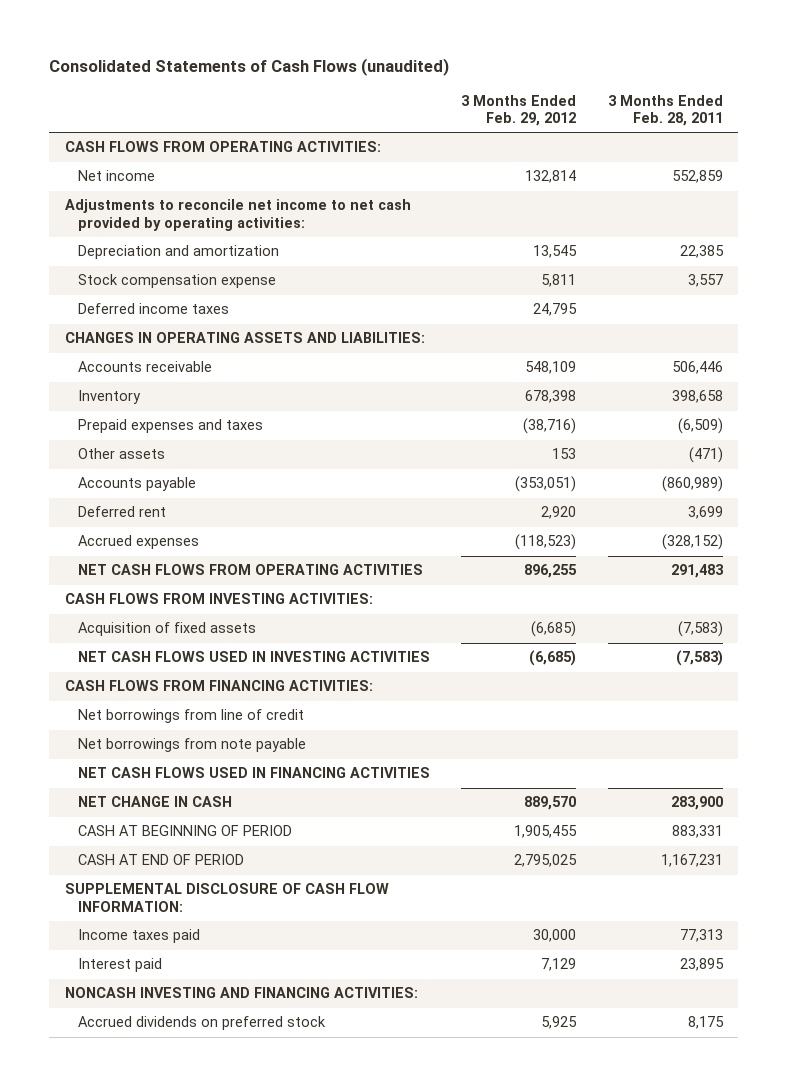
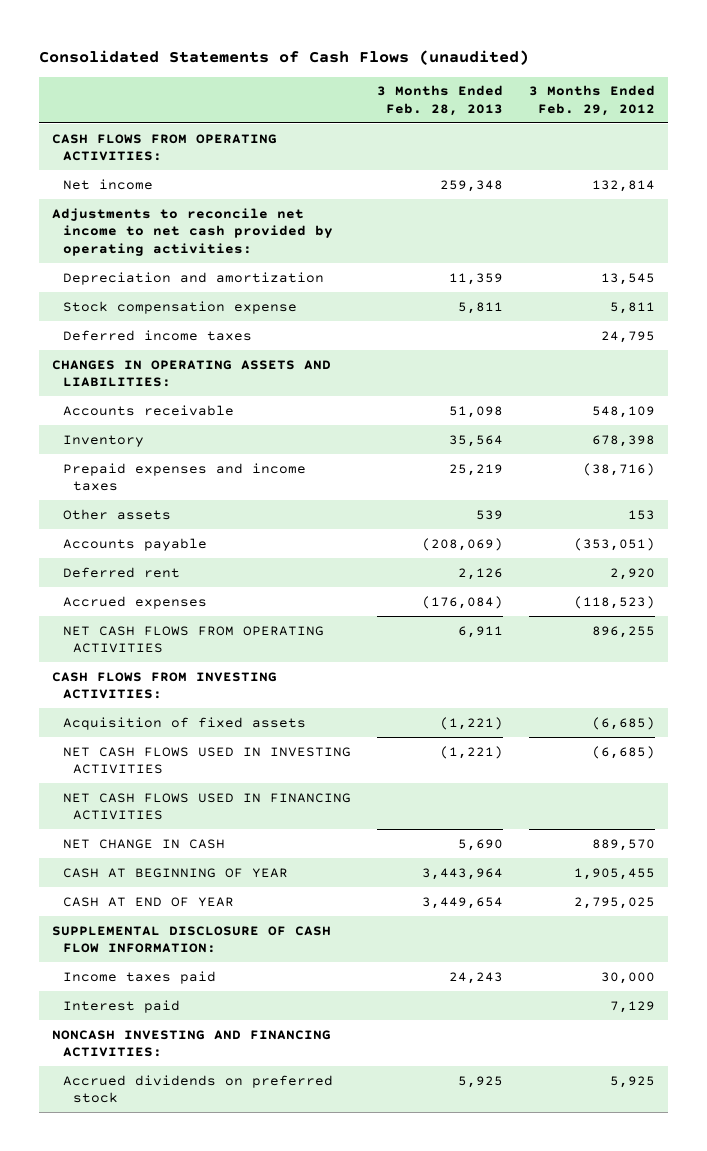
[607,94,723,127] 3 Months Ended Feb. 28, 2011 -> none
none -> [376,85,503,116] 3 Months Ended Feb. 28, 2013
[78,419,264,434] Prepaid expenses and taxes -> [62,462,306,492] Prepaid expenses and income taxes
[64,680,373,692] CASH FLOWS FROM FINANCING ACTIVITIES: -> none
[78,709,305,724] Net borrowings from line of credit -> none
[78,738,307,753] Net borrowings from note payable -> none
[78,825,293,837] CASH AT BEGINNING OF PERIOD -> [62,867,288,878] CASH AT BEGINNING OF YEAR
[78,854,245,866] CASH AT END OF PERIOD -> [62,896,234,907] CASH AT END OF YEAR

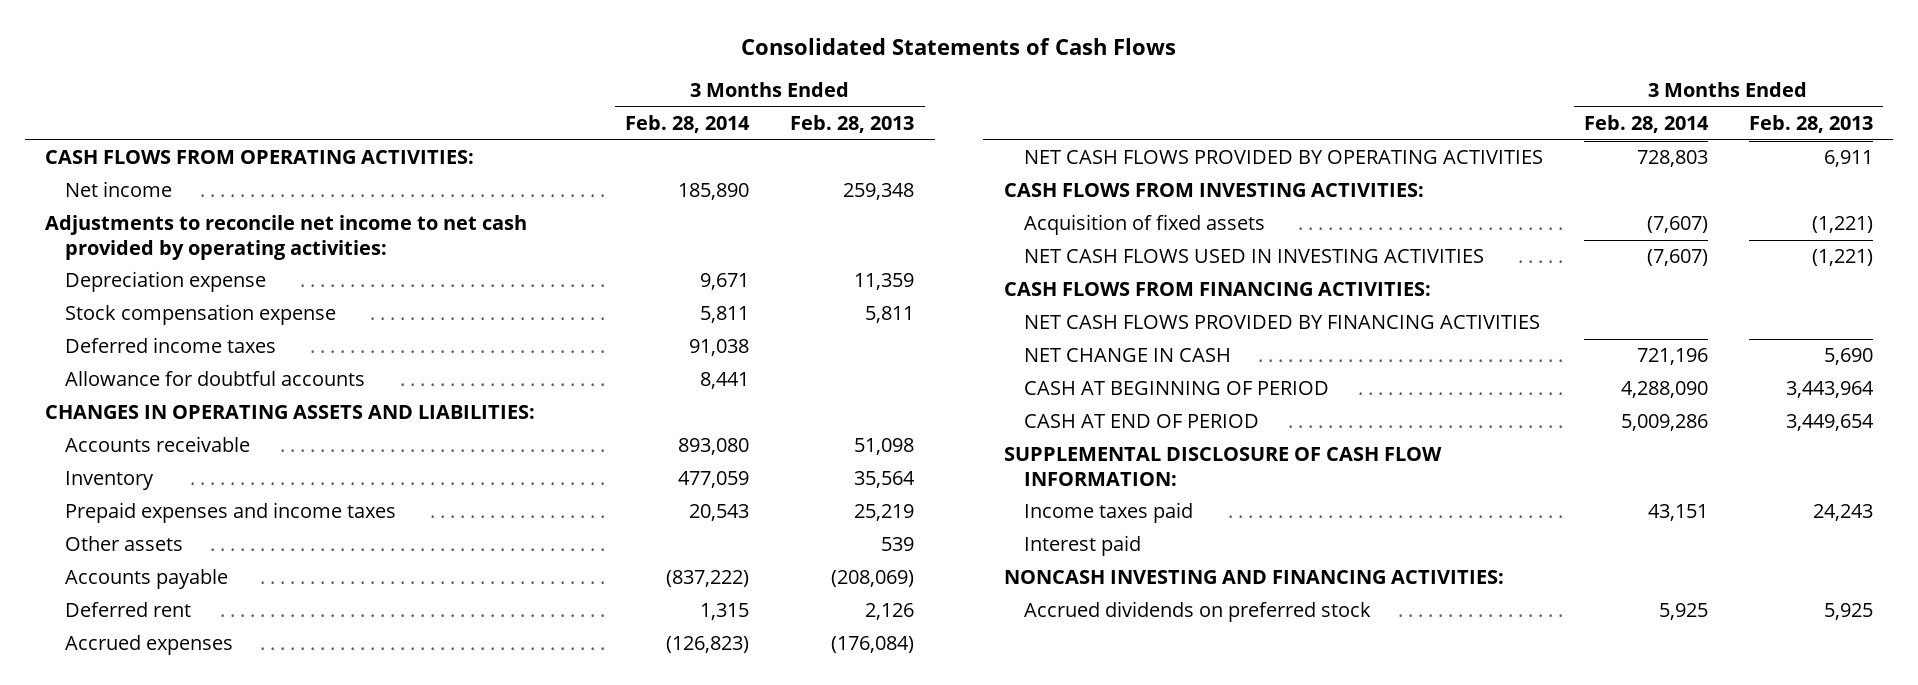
[39,49,530,65] Consolidated Statements of Cash Flows (unaudited) -> [740,37,1176,55] Consolidated Statements of Cash Flows
[528,85,655,116] 3 Months Ended Feb. 29, 2012 -> none
none -> [625,114,751,133] Feb. 28, 2014
[62,271,324,285] Depreciation and amortization -> [65,271,267,293] Depreciation expense
none -> [65,371,366,387] Allowance for doubtful accounts
[62,625,324,654] NET CASH FLOWS FROM OPERATING ACTIVITIES -> [1023,150,1543,165] NET CASH FLOWS PROVIDED BY OPERATING ACTIVITIES
none -> [1003,282,1431,297] CASH FLOWS FROM FINANCING ACTIVITIES:
[62,792,351,821] NET CASH FLOWS USED IN FINANCING ACTIVITIES -> [1023,315,1540,330] NET CASH FLOWS PROVIDED BY FINANCING ACTIVITIES
[62,867,288,878] CASH AT BEGINNING OF YEAR -> [1023,381,1329,396] CASH AT BEGINNING OF PERIOD
[62,896,234,907] CASH AT END OF YEAR -> [1023,414,1259,429] CASH AT END OF PERIOD

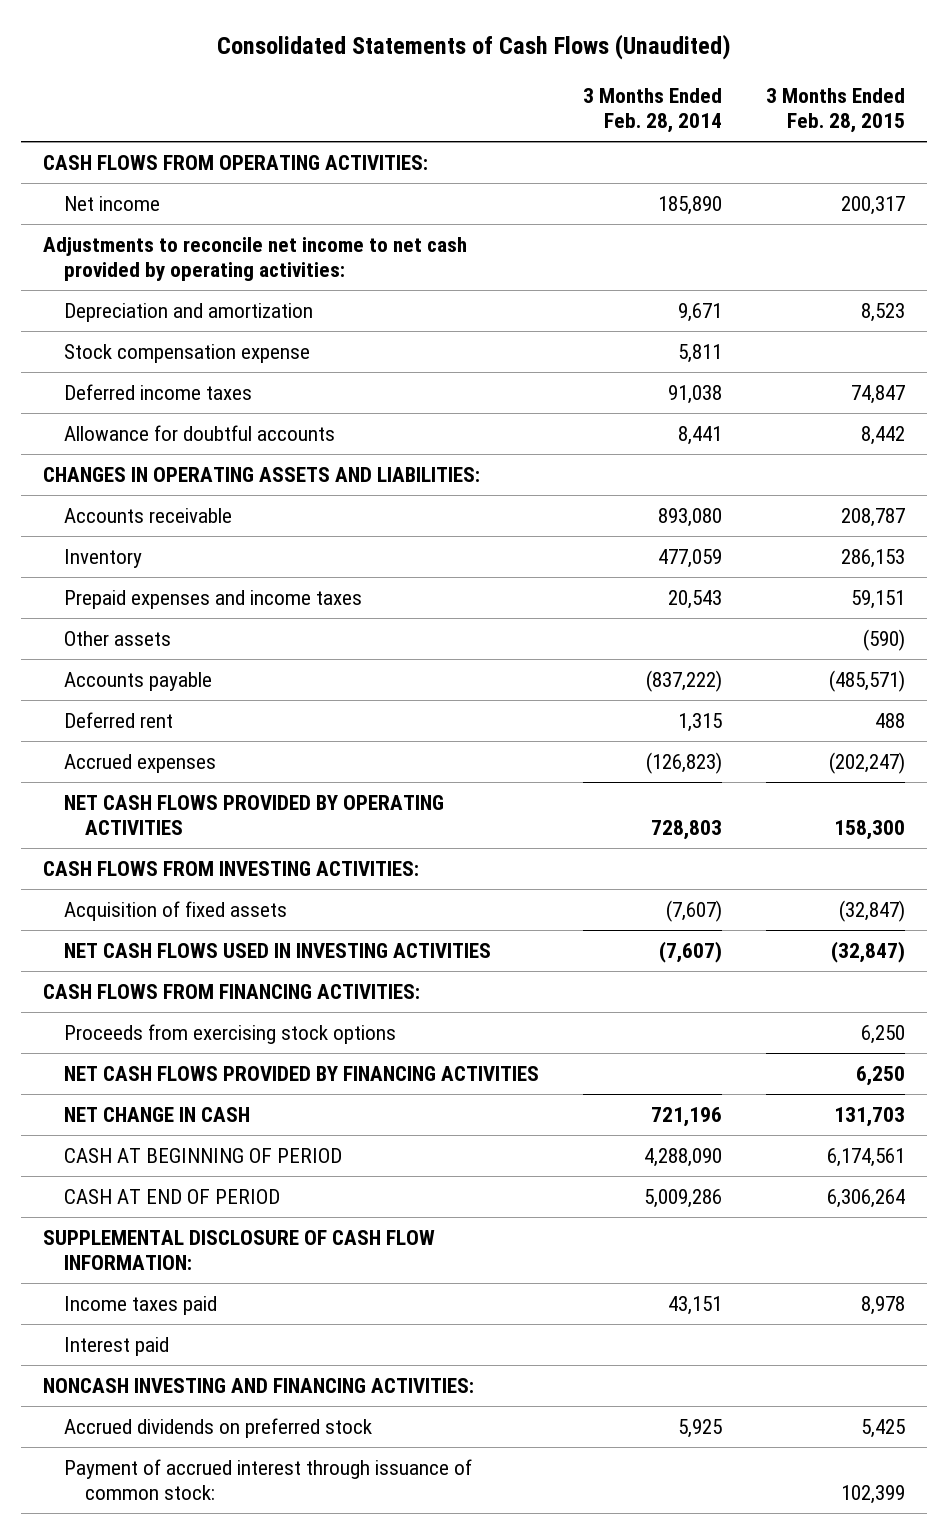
[740,37,1176,55] Consolidated Statements of Cash Flows -> [217,34,732,61] Consolidated Statements of Cash Flows (Unaudited)
[790,114,915,133] Feb. 28, 2013 -> none
none -> [766,88,906,134] 3 Months Ended Feb. 28, 2015
[65,271,267,293] Depreciation expense -> [64,303,314,323] Depreciation and amortization
none -> [64,1024,397,1045] Proceeds from exercising stock options
none -> [64,1459,473,1500] Payment of accrued interest through issuance of common stock:

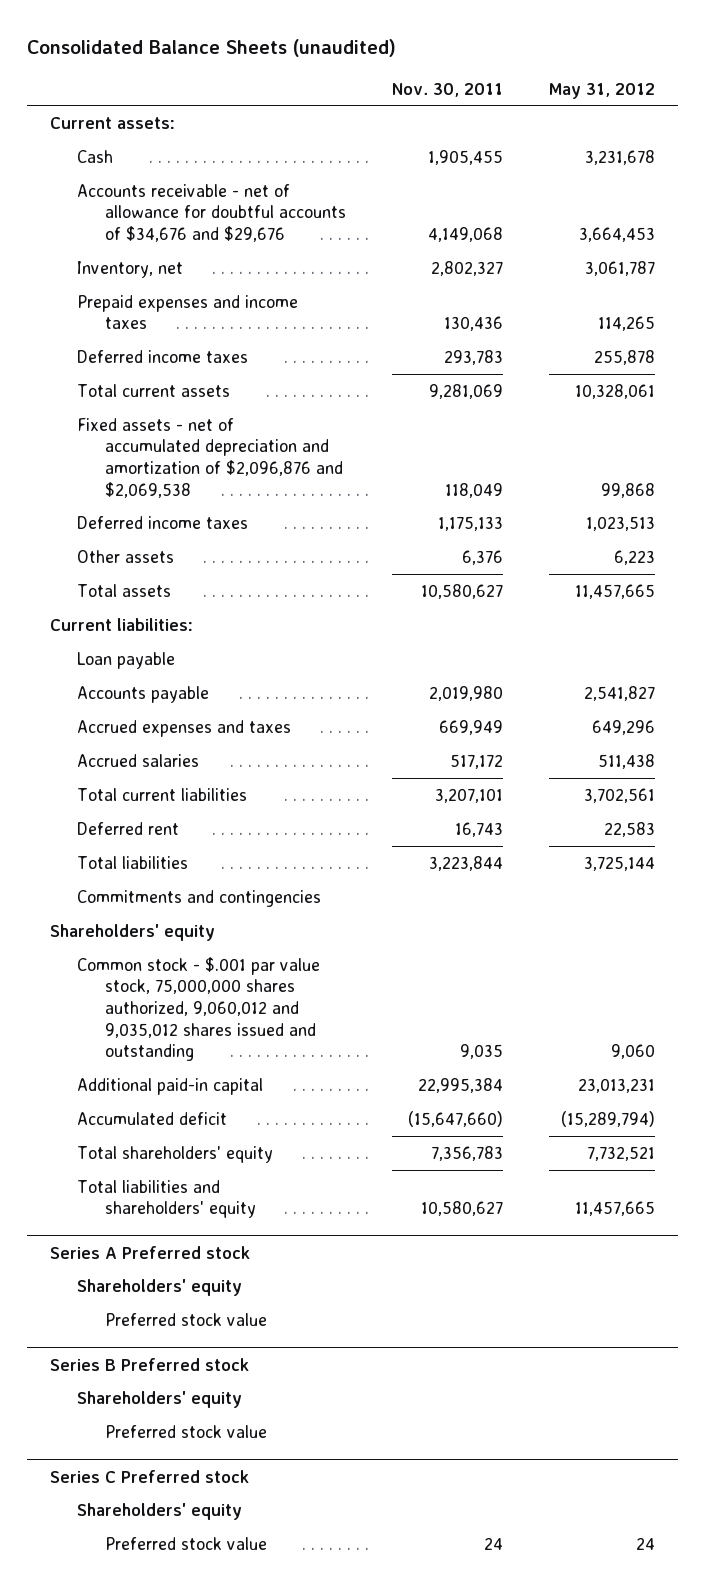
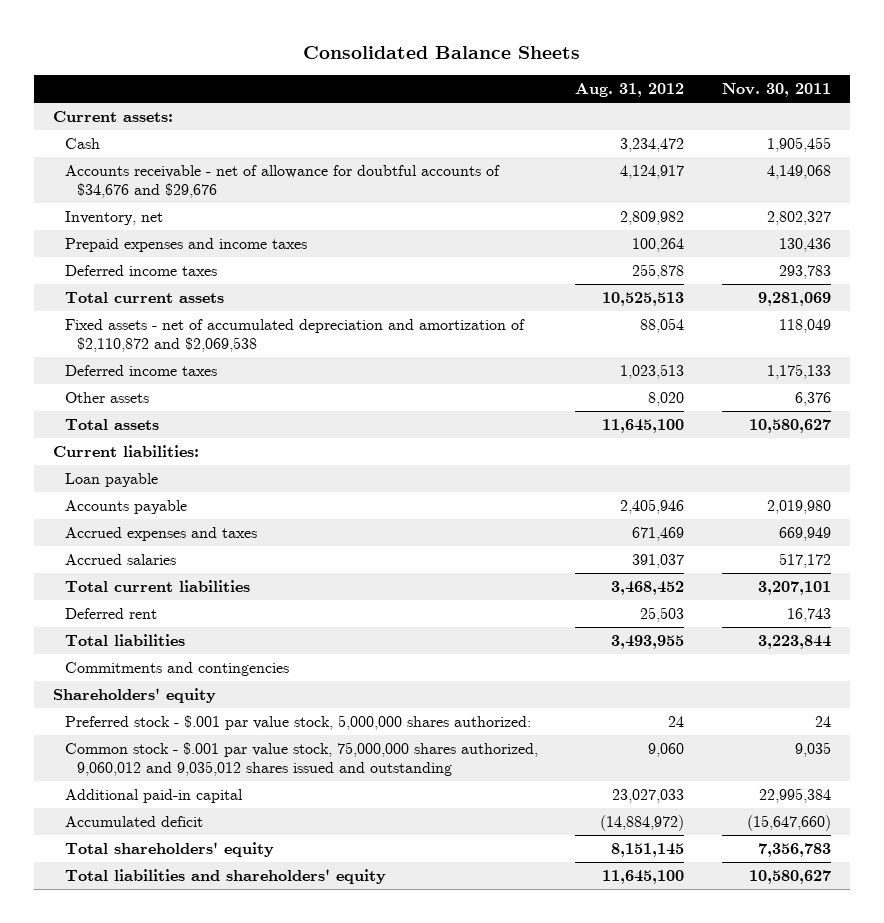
[26,39,396,58] Consolidated Balance Sheets (unaudited) -> [302,45,580,59] Consolidated Balance Sheets
[548,82,655,99] May 31, 2012 -> none
none -> [575,83,685,98] Aug. 31, 2012
[77,417,343,498] Fixed assets - net of accumulated depreciation and amortization of $2,096,876 and $2,069,538 -> [64,319,525,353] Fixed assets - net of accumulated depreciation and amortization of $2,110,872 and $2,069,538
none -> [64,715,531,731] Preferred stock - $.001 par value stock, 5,000,000 shares authorized:
[49,1245,250,1259] Series A Preferred stock -> none
[77,1278,243,1296] Shareholders' equity -> none
[104,1312,267,1326] Preferred stock value -> none
[49,1357,249,1371] Series B Preferred stock -> none
[77,1390,243,1408] Shareholders' equity -> none
[104,1424,267,1438] Preferred stock value -> none
[49,1469,249,1483] Series C Preferred stock -> none
[77,1502,243,1520] Shareholders' equity -> none
[104,1536,267,1550] Preferred stock value -> none

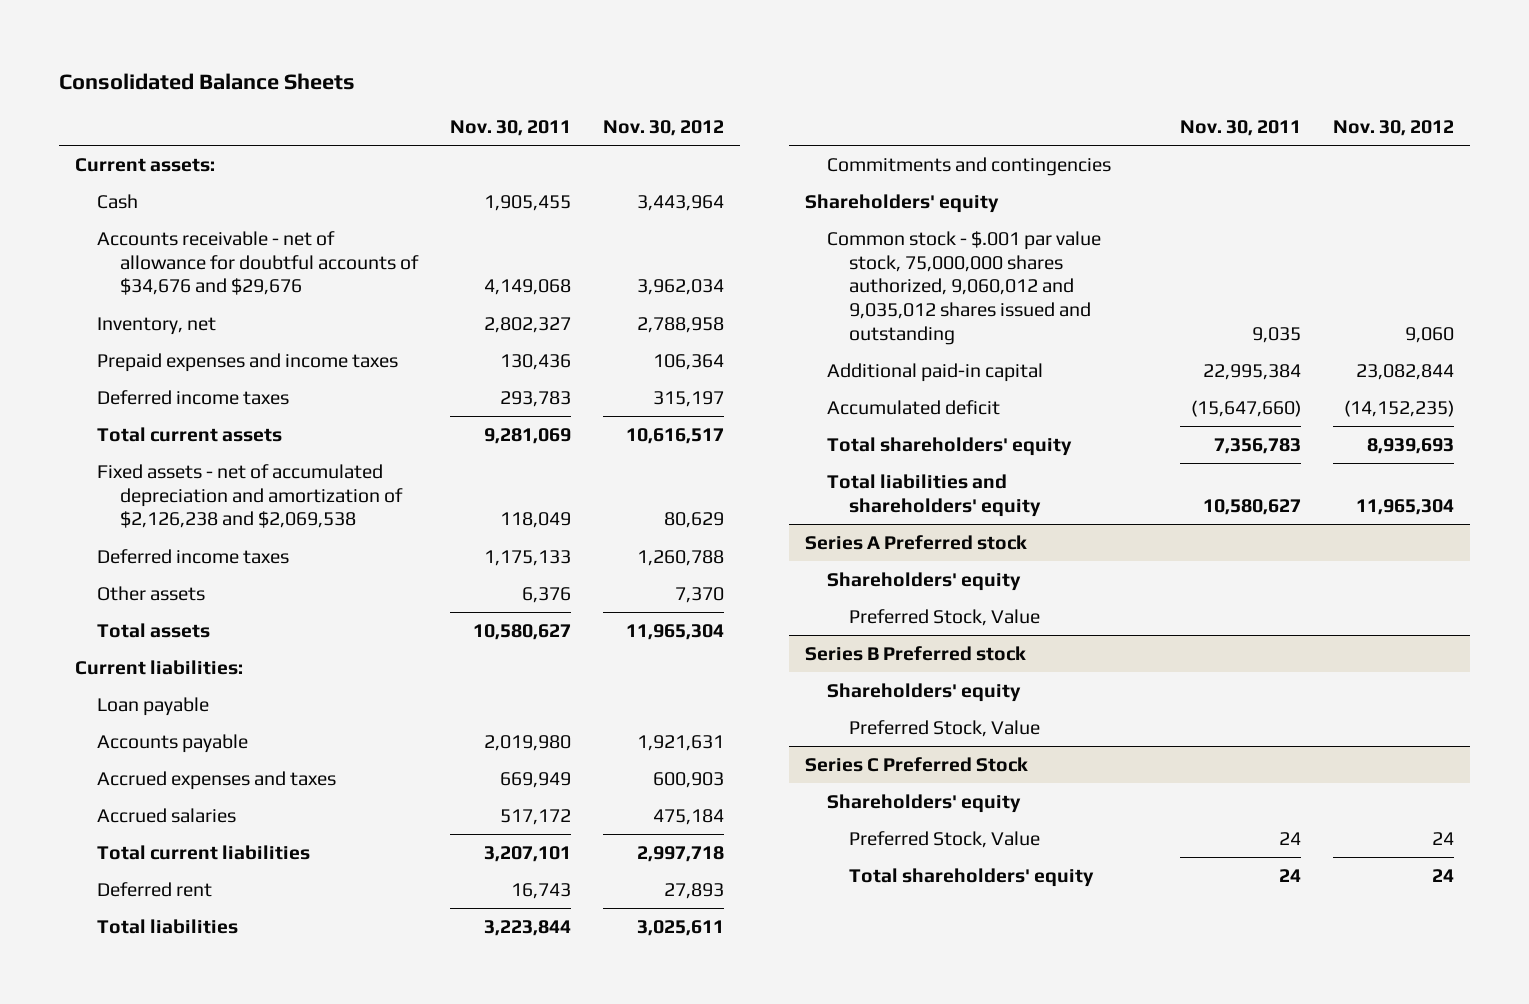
[575,83,685,98] Aug. 31, 2012 -> none
none -> [603,119,725,136] Nov. 30, 2012
[64,319,525,353] Fixed assets - net of accumulated depreciation and amortization of $2,110,872 and $2,069,538 -> [97,463,403,529] Fixed assets - net of accumulated depreciation and amortization of $2,126,238 and $2,069,538
[64,715,531,731] Preferred stock - $.001 par value stock, 5,000,000 shares authorized: -> none
none -> [804,534,1027,550] Series A Preferred stock
none -> [827,571,1022,591] Shareholders' equity
none -> [849,608,1041,626] Preferred Stock, Value
none -> [804,645,1026,661] Series B Preferred stock
none -> [827,682,1022,702] Shareholders' equity
none -> [849,719,1041,737] Preferred Stock, Value
none -> [804,756,1028,772] Series C Preferred Stock
none -> [827,793,1022,813] Shareholders' equity
none -> [849,830,1041,848] Preferred Stock, Value
none -> [849,867,1095,887] Total shareholders' equity

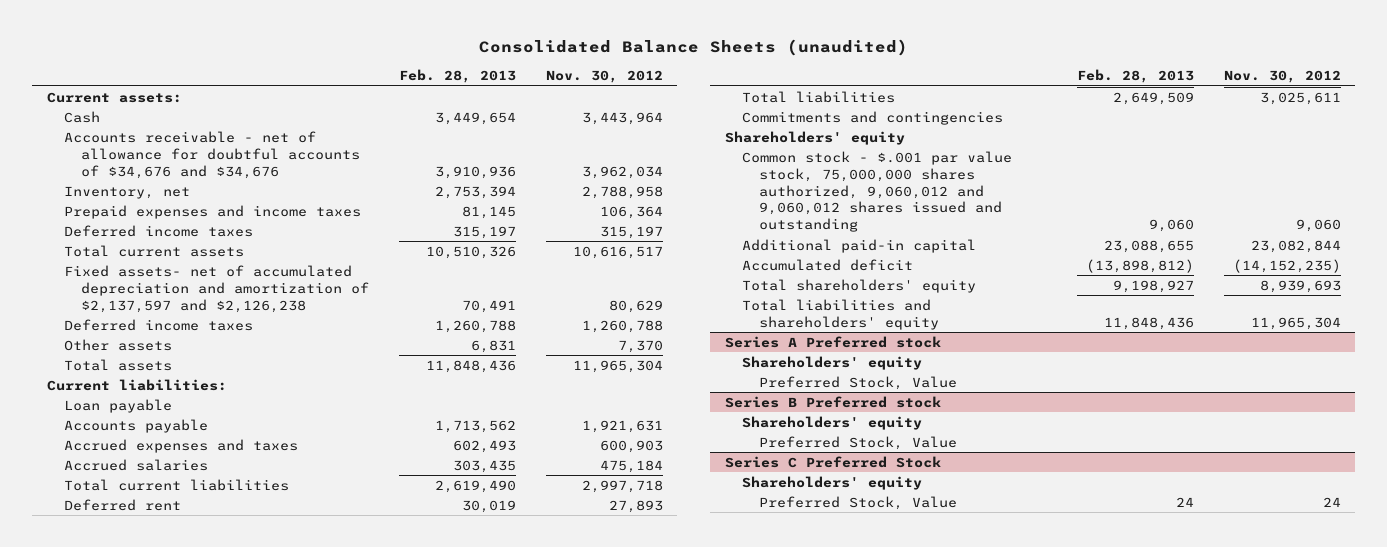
[58,72,355,90] Consolidated Balance Sheets -> [478,39,908,57] Consolidated Balance Sheets (unaudited)
[449,119,571,136] Nov. 30, 2011 -> none
none -> [399,69,517,84] Feb. 28, 2013
[97,230,419,296] Accounts receivable - net of allowance for doubtful accounts of $34,676 and $29,676 -> [64,130,361,179] Accounts receivable - net of allowance for doubtful accounts of $34,676 and $34,676
[97,463,403,529] Fixed assets - net of accumulated depreciation and amortization of $2,126,238 and $2,069,538 -> [64,264,370,313] Fixed assets- net of accumulated depreciation and amortization of $2,137,597 and $2,126,238
[827,230,1102,345] Common stock - $.001 par value stock, 75,000,000 shares authorized, 9,060,012 and 9,035,012 shares issued and outstanding -> [742,150,1013,233] Common stock - $.001 par value stock, 75,000,000 shares authorized, 9,060,012 and 9,060,012 shares issued and outstanding
[849,867,1095,887] Total shareholders' equity -> none

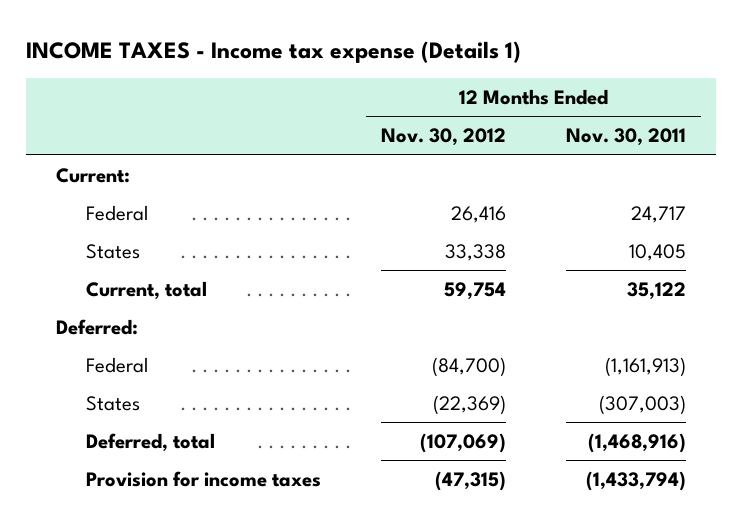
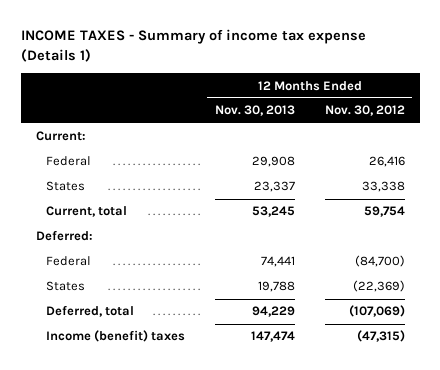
[26,40,522,63] INCOME TAXES - Income tax expense (Details 1) -> [20,29,366,63] INCOME TAXES - Summary of income tax expense (Details 1)
[566,128,687,147] Nov. 30, 2011 -> none
none -> [214,105,295,117] Nov. 30, 2013
[86,470,322,487] Provision for income taxes -> [45,330,185,343] Income (benefit) taxes

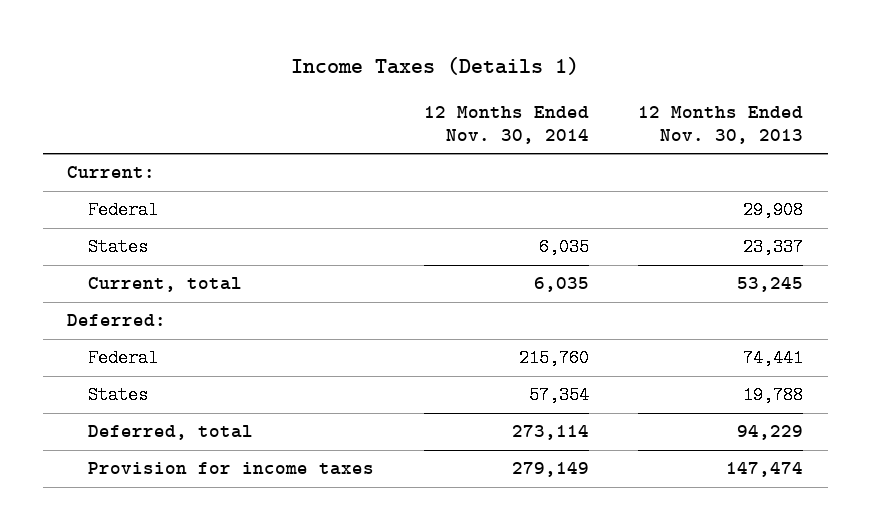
[20,29,366,63] INCOME TAXES - Summary of income tax expense (Details 1) -> [291,57,580,76] Income Taxes (Details 1)
[324,105,405,117] Nov. 30, 2012 -> none
none -> [423,105,589,144] 12 Months Ended Nov. 30, 2014
[45,330,185,343] Income (benefit) taxes -> [88,462,375,476] Provision for income taxes

